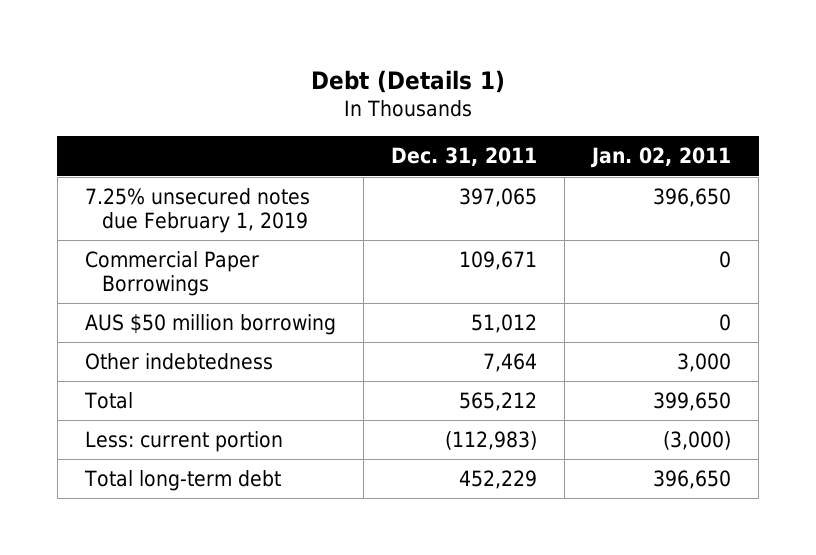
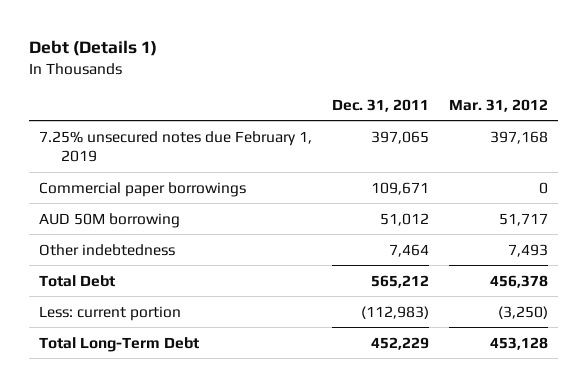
[589,147,731,169] Jan. 02, 2011 -> none
none -> [448,98,548,112] Mar. 31, 2012
[84,251,259,296] Commercial Paper Borrowings -> [38,181,246,197] Commercial paper borrowings
[84,314,336,336] AUS $50 million borrowing -> [38,212,180,228] AUD 50M borrowing
[83,392,133,410] Total -> [38,274,115,287] Total Debt
[83,470,281,492] Total long-term debt -> [38,336,199,352] Total Long-Term Debt

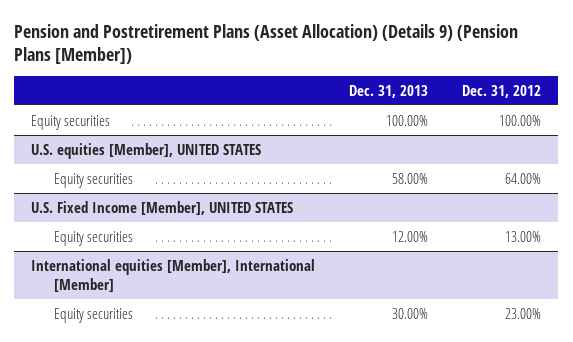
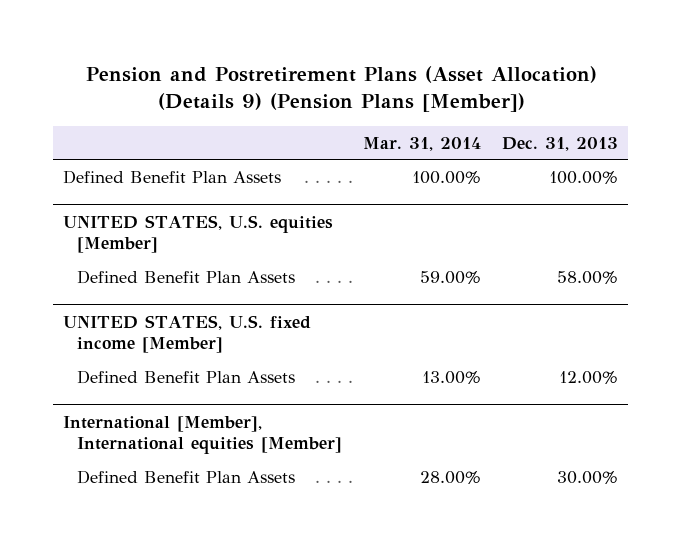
[462,84,542,98] Dec. 31, 2012 -> none
none -> [362,136,481,151] Mar. 31, 2014
[31,114,111,130] Equity securities -> [63,169,282,184] Defined Benefit Plan Assets
[31,142,262,159] U.S. equities [Member], UNITED STATES -> [63,214,334,253] UNITED STATES, U.S. equities [Member]
[54,172,134,188] Equity securities -> [77,269,296,284] Defined Benefit Plan Assets
[31,200,294,215] U.S. Fixed Income [Member], UNITED STATES -> [63,314,312,353] UNITED STATES, U.S. fixed income [Member]
[54,230,134,246] Equity securities -> [77,369,296,384] Defined Benefit Plan Assets
[31,258,316,292] International equities [Member], International [Member] -> [63,415,343,454] International [Member], International equities [Member]
[54,307,134,323] Equity securities -> [77,469,296,484] Defined Benefit Plan Assets

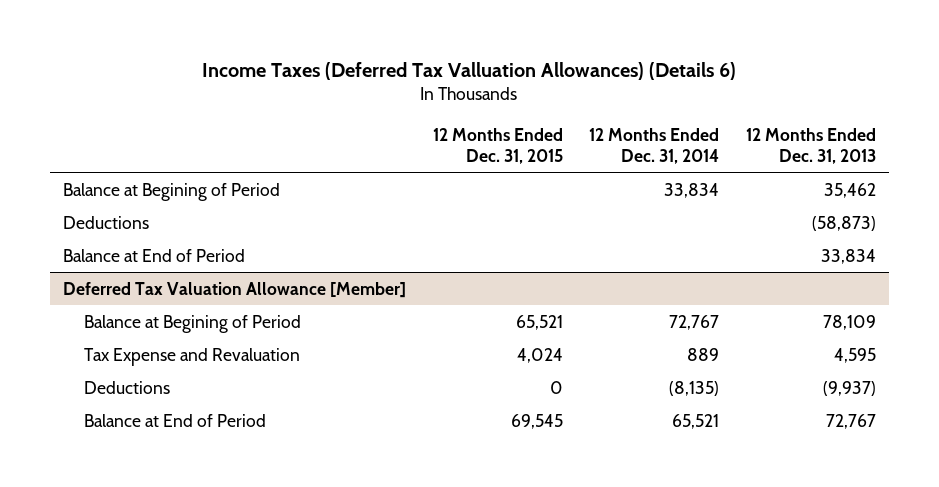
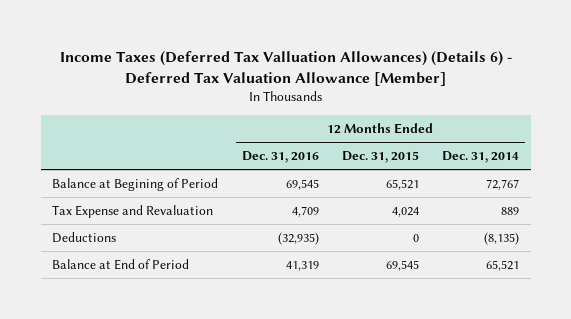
[202,61,737,80] Income Taxes (Deferred Tax Valluation Allowances) (Details 6) -> [59,50,512,86] Income Taxes (Deferred Tax Valluation Allowances) (Details 6) - Deferred Tax Valuation Allowance [Member]
[745,127,876,164] 12 Months Ended Dec. 31, 2013 -> none
none -> [241,151,319,164] Dec. 31, 2016
[63,182,281,201] Balance at Begining of Period -> none
[63,215,150,229] Deductions -> none
[63,248,246,262] Balance at End of Period -> none
[63,281,407,298] Deferred Tax Valuation Allowance [Member] -> none

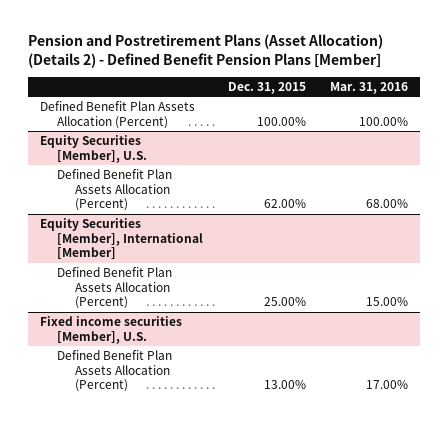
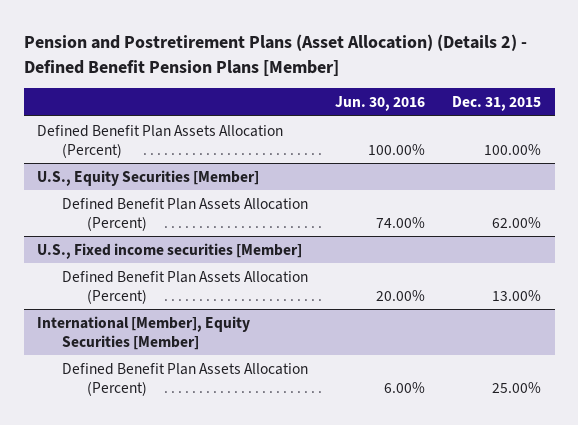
[329,82,408,95] Mar. 31, 2016 -> none
none -> [335,96,426,112] Jun. 30, 2016
[39,134,148,163] Equity Securities [Member], U.S. -> [37,169,260,186] U.S., Equity Securities [Member]
[39,217,204,260] Equity Securities [Member], International [Member] -> none
[57,266,173,310] Defined Benefit Plan Assets Allocation (Percent) -> none
[39,315,182,344] Fixed income securities [Member], U.S. -> [37,242,303,259] U.S., Fixed income securities [Member]
none -> [37,315,251,350] International [Member], Equity Securities [Member]
none -> [62,362,309,396] Defined Benefit Plan Assets Allocation (Percent)

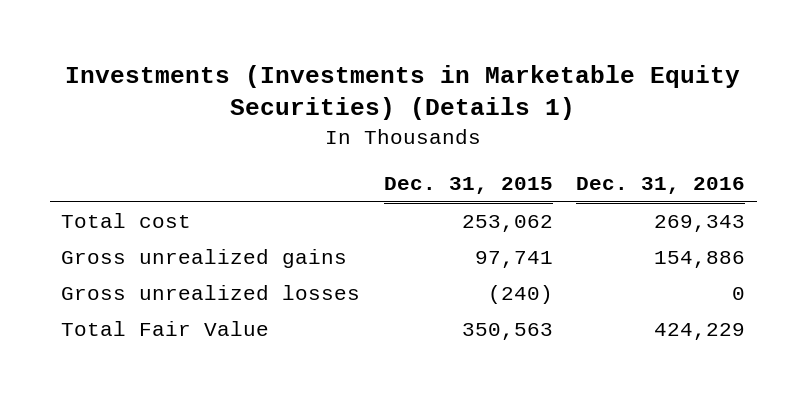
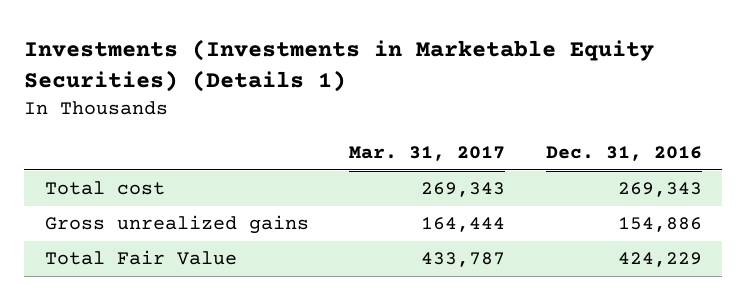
[383,177,553,195] Dec. 31, 2015 -> none
none -> [349,145,506,161] Mar. 31, 2017
[61,285,361,301] Gross unrealized losses -> none

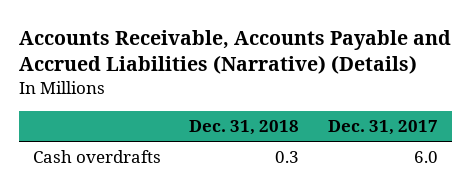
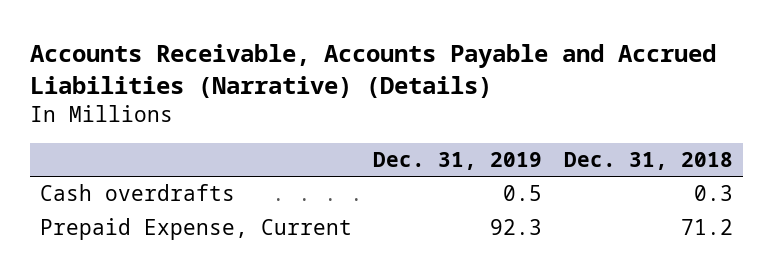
[327,120,438,136] Dec. 31, 2017 -> none
none -> [373,152,543,171] Dec. 31, 2019
none -> [40,218,353,241] Prepaid Expense, Current

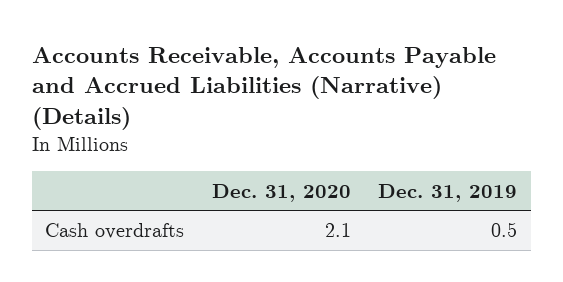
[563,152,733,171] Dec. 31, 2018 -> none
none -> [211,183,351,202] Dec. 31, 2020
[40,218,353,241] Prepaid Expense, Current -> none

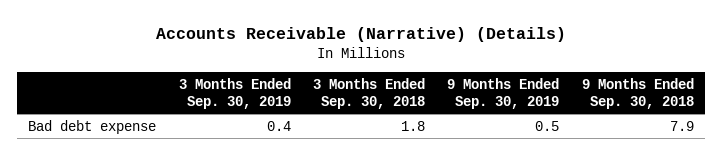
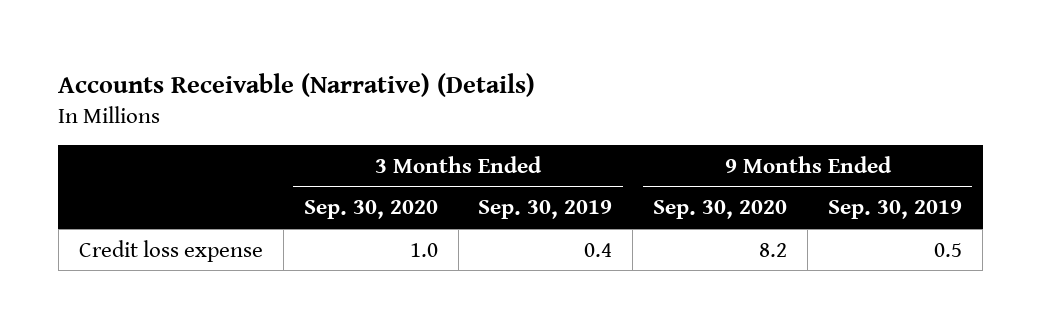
[312,77,425,109] 3 Months Ended Sep. 30, 2018 -> none
[581,77,694,109] 9 Months Ended Sep. 30, 2018 -> none
none -> [303,200,438,220] Sep. 30, 2020
none -> [653,200,788,220] Sep. 30, 2020
[28,119,157,134] Bad debt expense -> [78,239,263,262] Credit loss expense

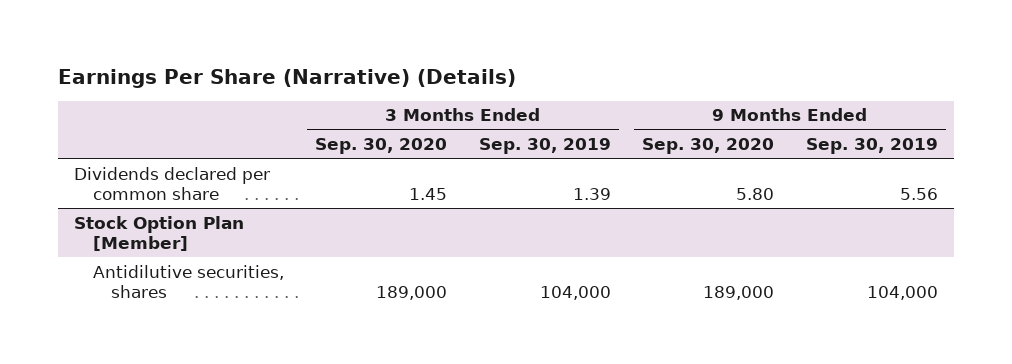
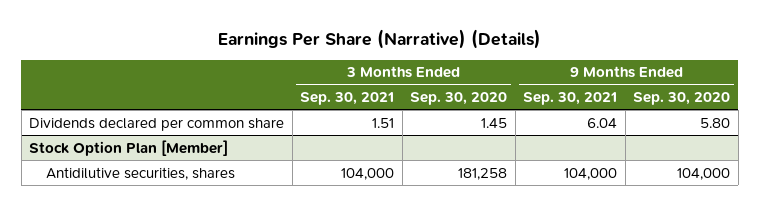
[478,138,611,155] Sep. 30, 2019 -> none
[805,138,938,155] Sep. 30, 2019 -> none
none -> [300,92,395,106] Sep. 30, 2021
none -> [523,92,618,106] Sep. 30, 2021
[376,286,448,301] 189,000 -> [458,167,508,180] 181,258
[703,286,775,301] 189,000 -> [677,167,731,180] 104,000

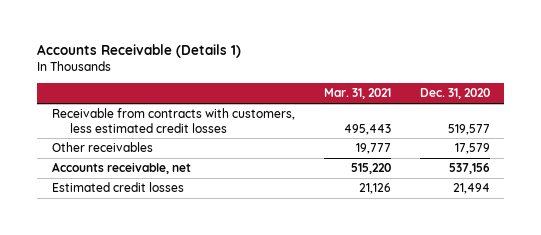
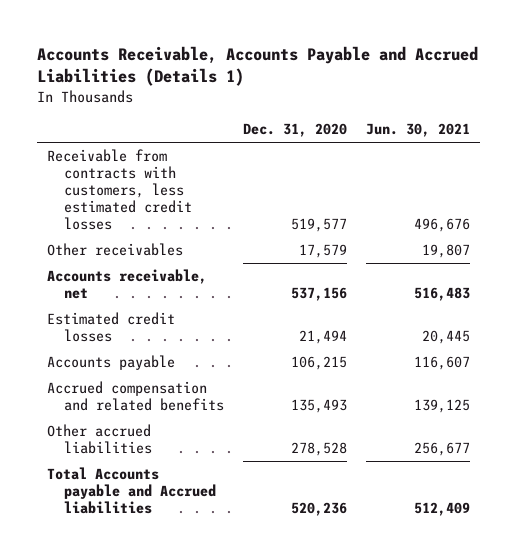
[37,44,242,59] Accounts Receivable (Details 1) -> [37,45,479,87] Accounts Receivable, Accounts Payable and Accrued Liabilities (Details 1)
[323,88,391,100] Mar. 31, 2021 -> none
none -> [366,123,471,138] Jun. 30, 2021
none -> [46,355,175,371] Accounts payable
none -> [46,381,224,412] Accrued compensation and related benefits
none -> [46,424,152,455] Other accrued liabilities
none -> [46,467,216,515] Total Accounts payable and Accrued liabilities

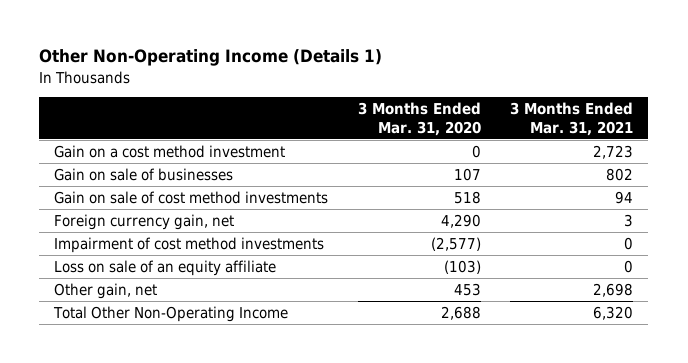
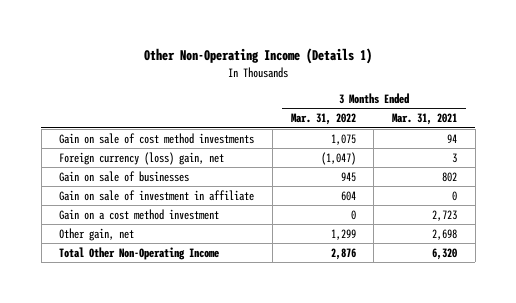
[357,102,481,136] 3 Months Ended Mar. 31, 2020 -> none
none -> [290,113,356,126] Mar. 31, 2022
[54,236,325,253] Impairment of cost method investments -> none
[54,213,235,230] Foreign currency gain, net -> [59,152,225,166] Foreign currency (loss) gain, net
[54,167,234,181] Gain on sale of businesses -> [59,171,190,183] Gain on sale of businesses
[54,259,277,276] Loss on sale of an equity affiliate -> [59,190,255,202] Gain on sale of investment in affiliate
[54,144,286,158] Gain on a cost method investment -> [59,209,220,221] Gain on a cost method investment

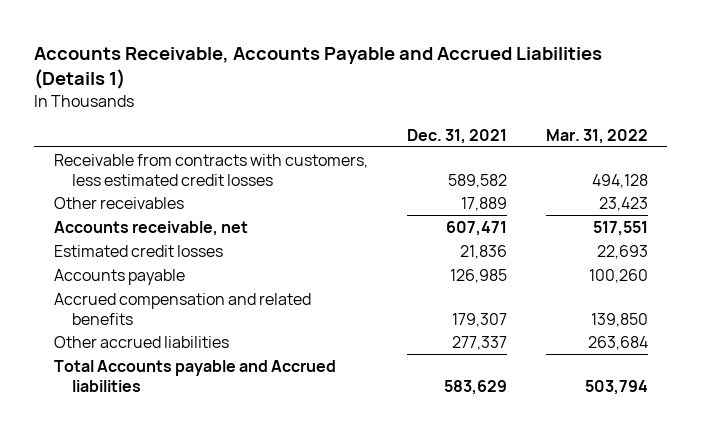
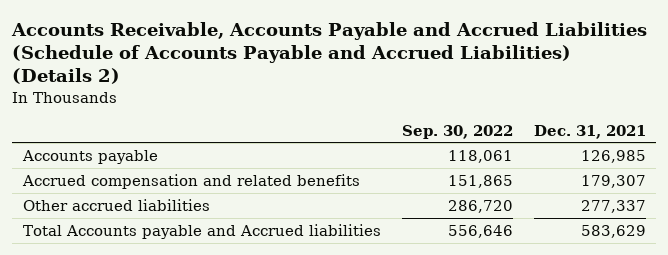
[34,46,603,89] Accounts Receivable, Accounts Payable and Accrued Liabilities (Details 1) -> [11,21,648,85] Accounts Receivable, Accounts Payable and Accrued Liabilities (Schedule of Accounts Payable and Accrued Liabilities) (Details 2)
[545,128,648,144] Mar. 31, 2022 -> none
none -> [401,124,513,139] Sep. 30, 2022
[53,153,368,186] Receivable from contracts with customers, less estimated credit losses -> none
[53,196,184,209] Other receivables -> none
[53,220,248,236] Accounts receivable, net -> none
[53,244,223,257] Estimated credit losses -> none

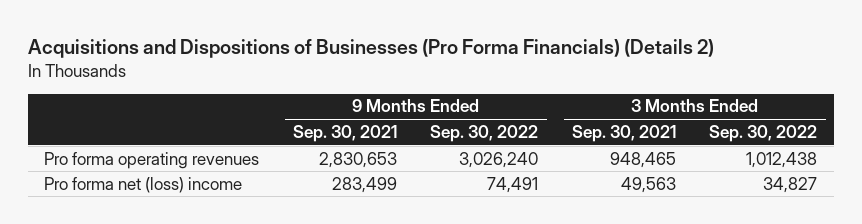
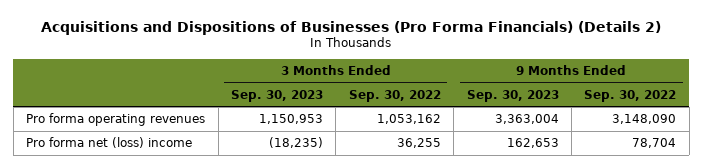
[292,124,397,142] Sep. 30, 2021 -> none
[571,124,676,142] Sep. 30, 2021 -> none
none -> [230,89,323,102] Sep. 30, 2023
none -> [466,89,559,102] Sep. 30, 2023
[459,151,539,168] 3,026,240 -> [612,114,677,125] 3,148,090
[746,151,818,168] 1,012,438 -> [376,114,441,125] 1,053,162
[487,176,539,193] 74,491 -> [632,138,677,149] 78,704
[763,176,818,193] 34,827 -> [396,138,441,149] 36,255

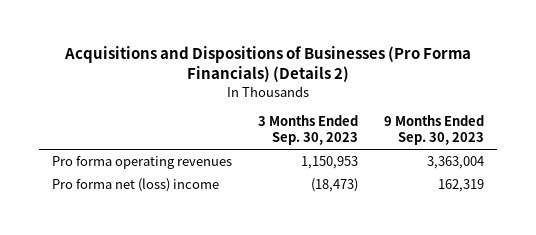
[348,89,441,102] Sep. 30, 2022 -> none
[584,89,677,102] Sep. 30, 2022 -> none
[268,137,323,149] (18,235) -> [310,178,358,193] (18,473)
[506,138,559,149] 162,653 -> [437,179,484,193] 162,319

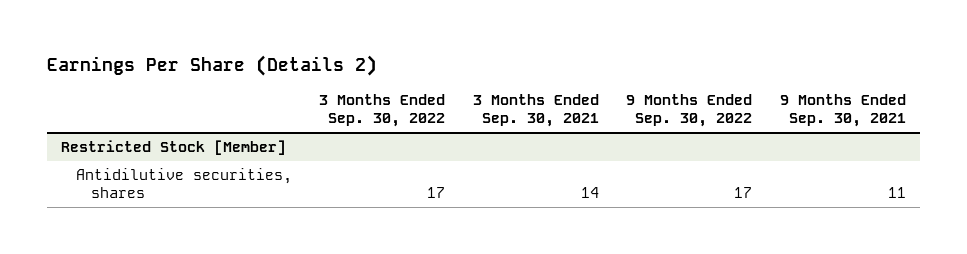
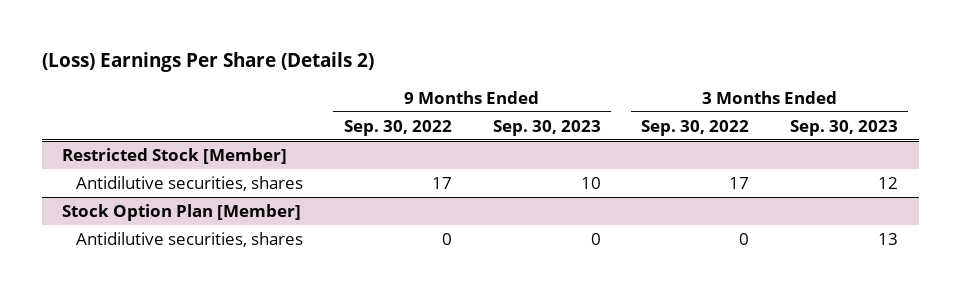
[47,54,378,76] Earnings Per Share (Details 2) -> [41,52,374,73] (Loss) Earnings Per Share (Details 2)
[472,94,599,128] 3 Months Ended Sep. 30, 2021 -> none
[779,94,906,128] 9 Months Ended Sep. 30, 2021 -> none
none -> [492,119,601,136] Sep. 30, 2023
none -> [790,119,899,136] Sep. 30, 2023
none -> [62,203,302,221] Stock Option Plan [Member]
none -> [75,231,303,247] Antidilutive securities, shares

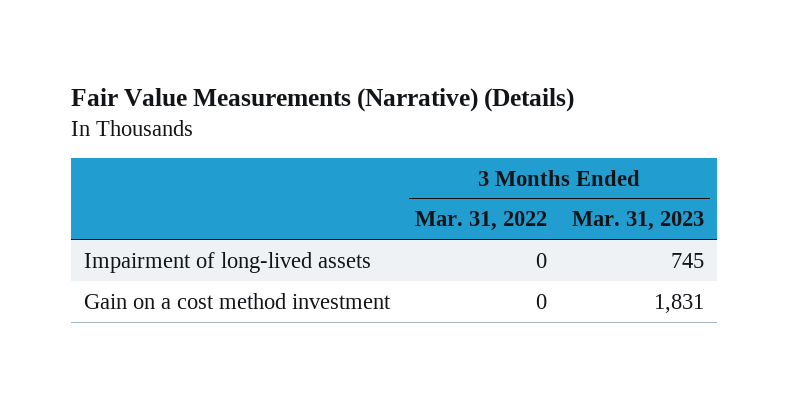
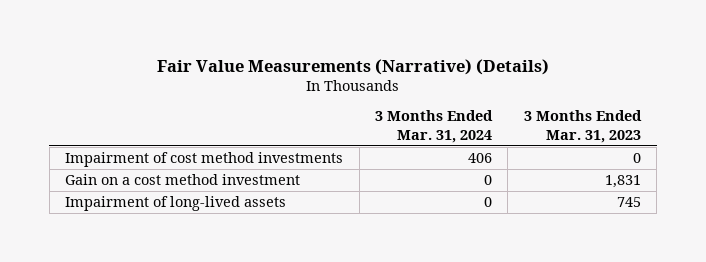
[414,211,547,232] Mar. 31, 2022 -> none
none -> [374,110,493,143] 3 Months Ended Mar. 31, 2024
none -> [65,152,344,168] Impairment of cost method investments
[83,251,371,273] Impairment of long-lived assets -> [65,196,287,212] Impairment of long-lived assets

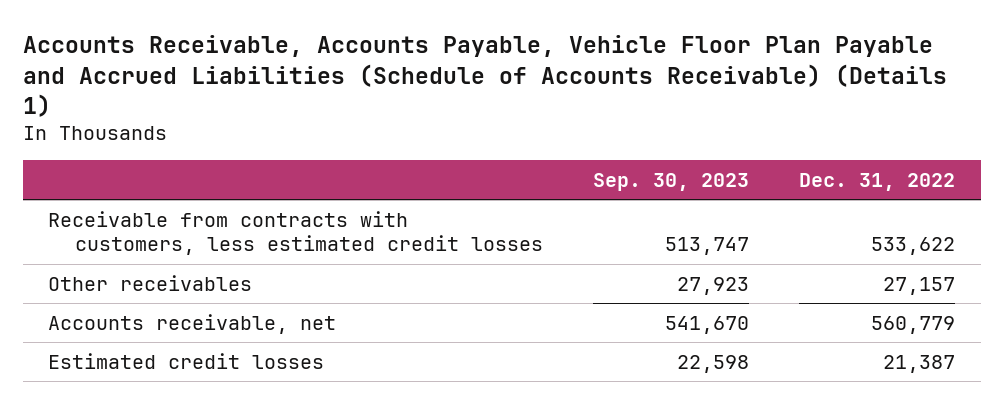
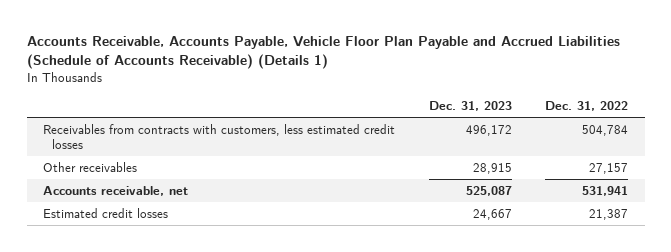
[593,172,750,191] Sep. 30, 2023 -> none
none -> [428,100,512,111] Dec. 31, 2023
[47,210,543,256] Receivable from contracts with customers, less estimated credit losses -> [43,124,396,150] Receivables from contracts with customers, less estimated credit losses
[871,237,956,256] 533,622 -> [582,125,629,137] 504,784
[871,315,956,334] 560,779 -> [582,186,629,197] 531,941

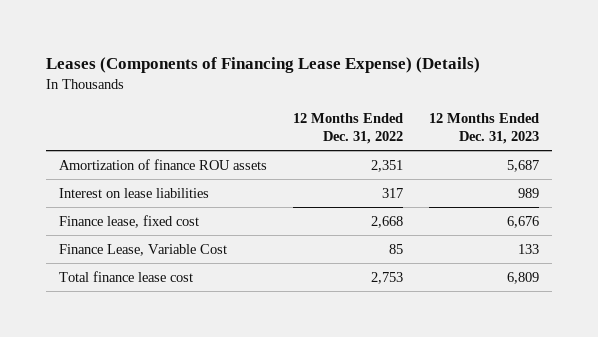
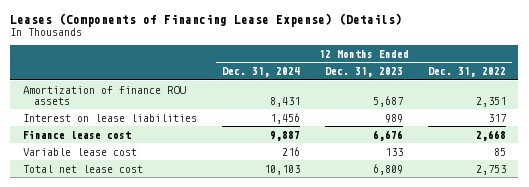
none -> [221,66,300,77] Dec. 31, 2024
[59,215,200,229] Finance lease, fixed cost -> [22,129,131,139] Finance lease cost
[59,244,228,257] Finance Lease, Variable Cost -> [22,147,137,156] Variable lease cost
[59,271,194,283] Total finance lease cost -> [22,164,143,173] Total net lease cost

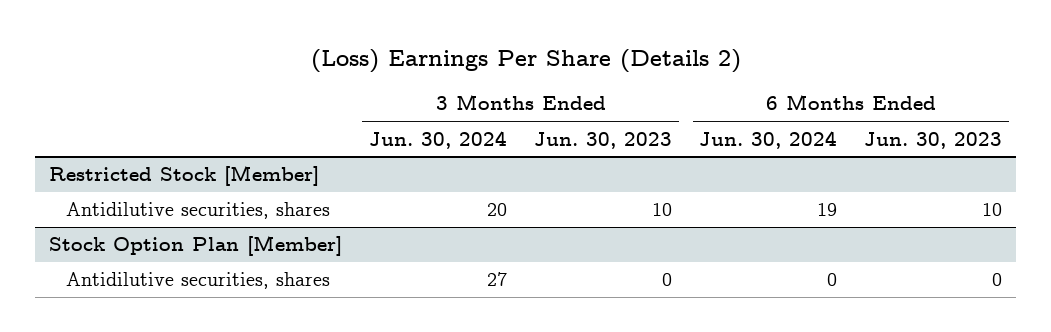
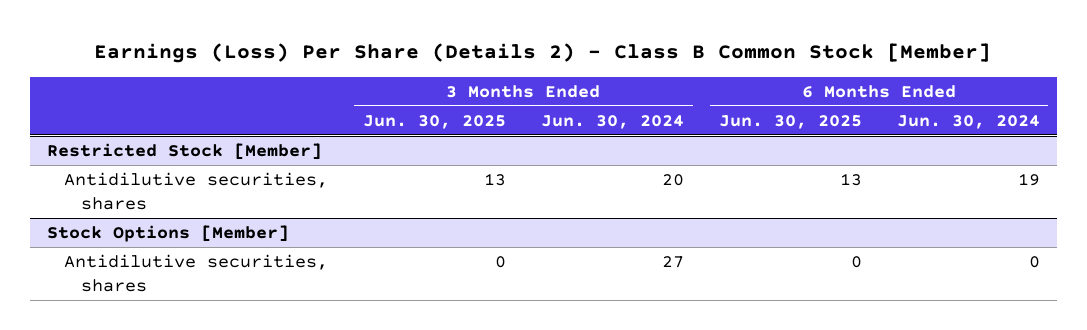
[310,48,741,73] (Loss) Earnings Per Share (Details 2) -> [94,43,992,64] Earnings (Loss) Per Share (Details 2) - Class B Common Stock [Member]
[534,131,673,149] Jun. 30, 2023 -> none
[864,131,1003,149] Jun. 30, 2023 -> none
none -> [363,114,507,129] Jun. 30, 2025
none -> [718,114,862,129] Jun. 30, 2025
[48,235,342,257] Stock Option Plan [Member] -> [47,224,290,242] Stock Options [Member]

